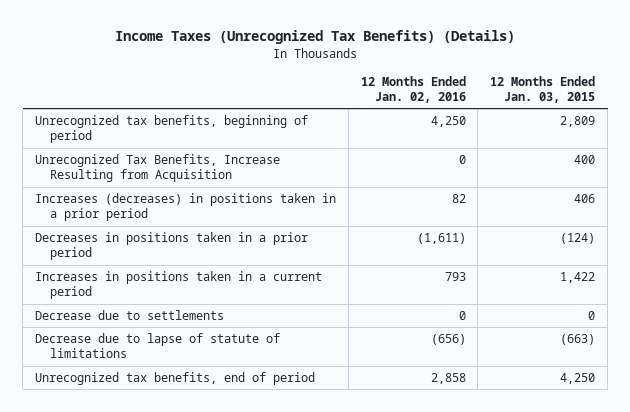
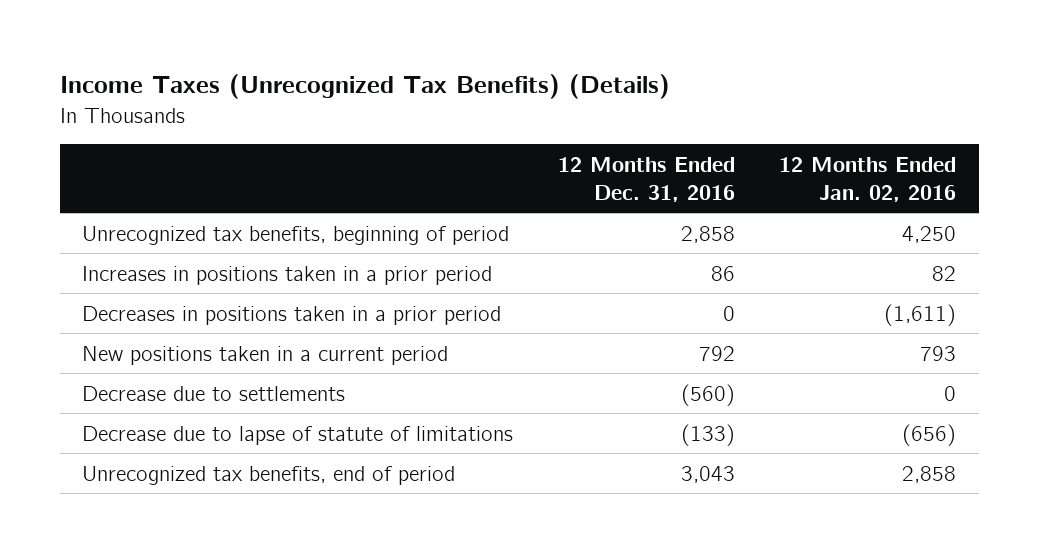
[490,75,596,104] 12 Months Ended Jan. 03, 2015 -> none
none -> [557,156,735,202] 12 Months Ended Dec. 31, 2016
[34,153,280,183] Unrecognized Tax Benefits, Increase Resulting from Acquisition -> none
[34,192,336,222] Increases (decreases) in positions taken in a prior period -> [81,265,492,285] Increases in positions taken in a prior period
[34,270,322,300] Increases in positions taken in a current period -> [81,345,448,365] New positions taken in a current period

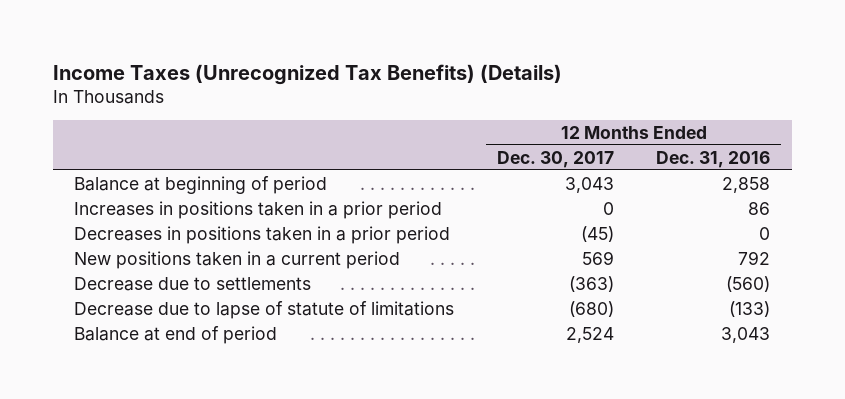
[779,156,957,202] 12 Months Ended Jan. 02, 2016 -> none
none -> [496,150,614,168] Dec. 30, 2017
[81,225,509,245] Unrecognized tax benefits, beginning of period -> [74,175,328,194] Balance at beginning of period
[81,465,455,485] Unrecognized tax benefits, end of period -> [74,325,278,344] Balance at end of period

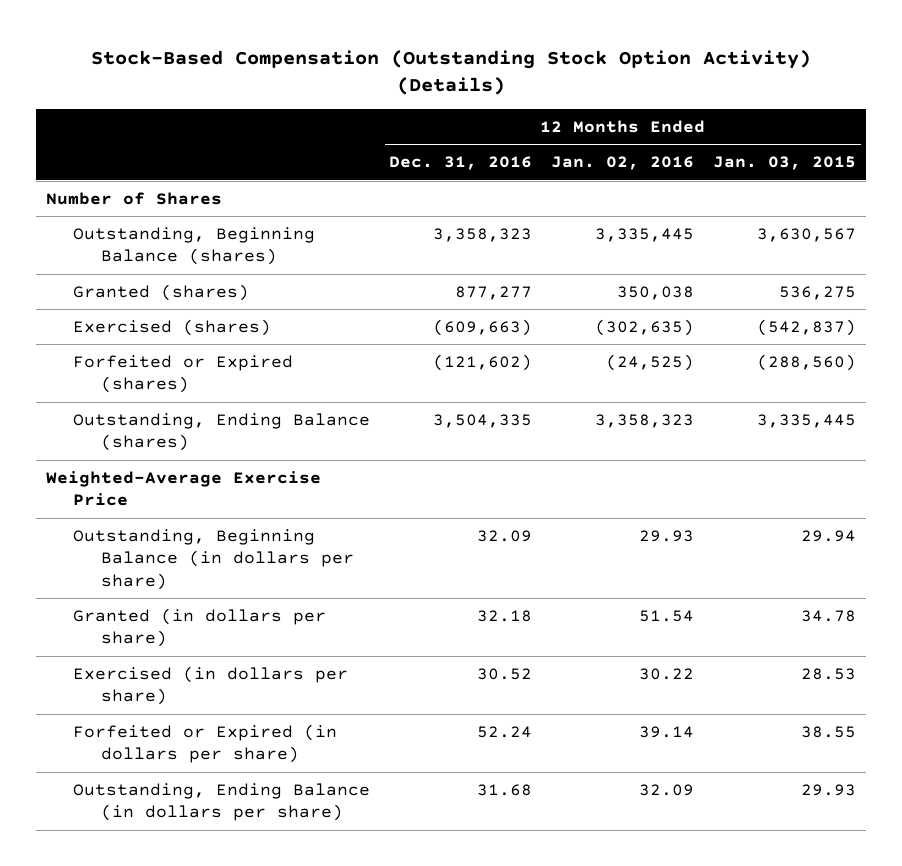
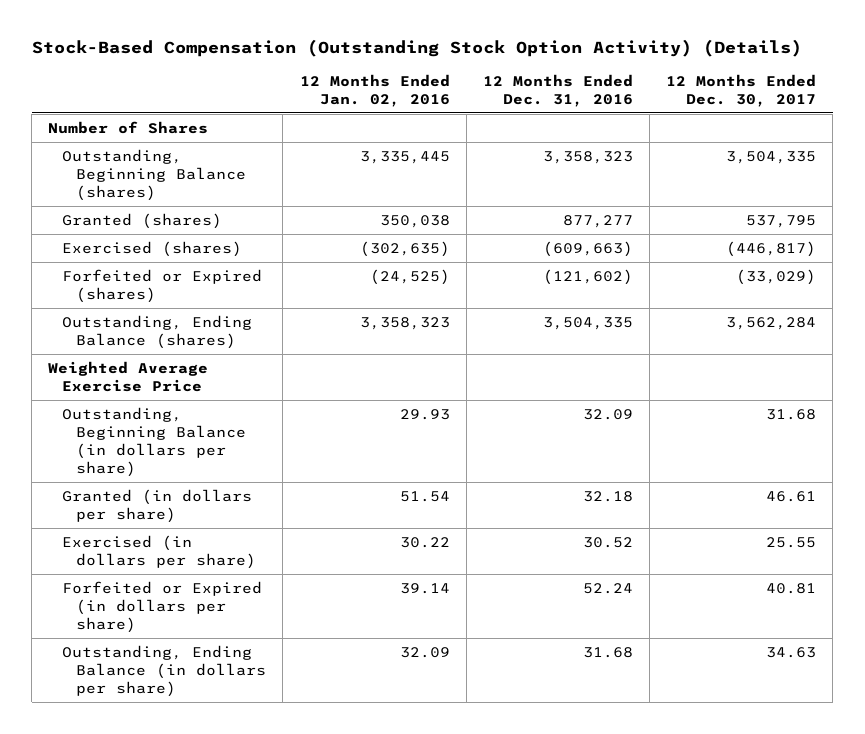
[713,156,857,171] Jan. 03, 2015 -> none
none -> [666,73,817,107] 12 Months Ended Dec. 30, 2017
[45,470,321,507] Weighted-Average Exercise Price -> [48,360,209,392] Weighted Average Exercise Price

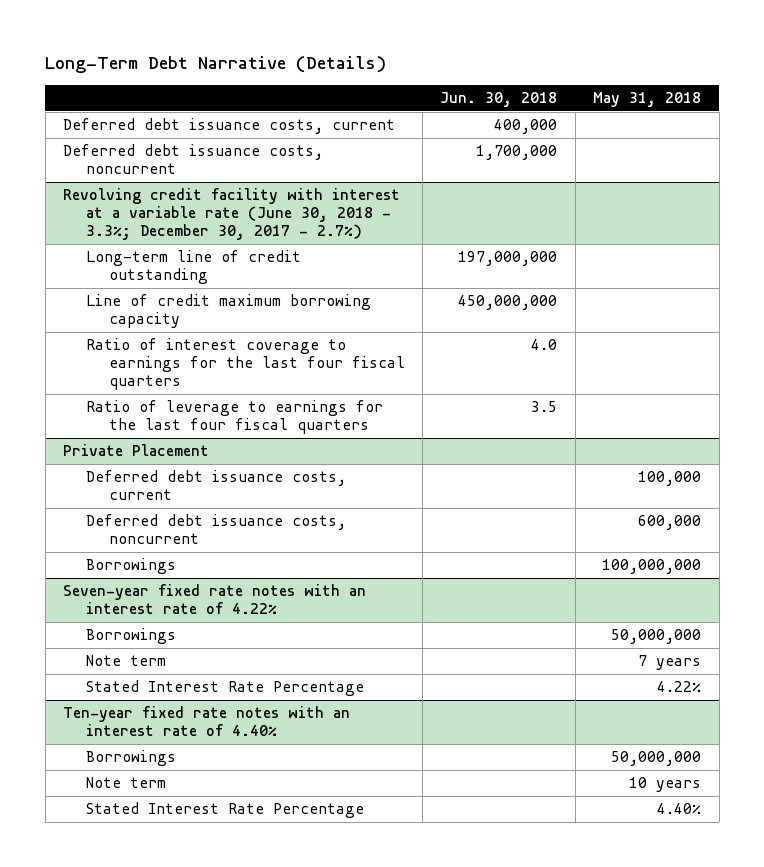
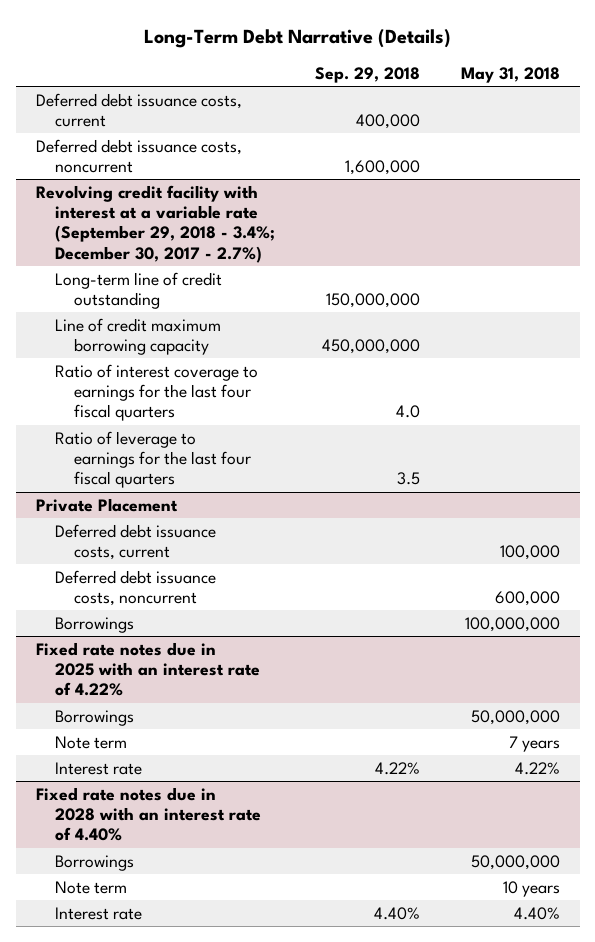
[440,92,558,108] Jun. 30, 2018 -> none
none -> [315,66,421,83] Sep. 29, 2018
[63,188,401,241] Revolving credit facility with interest at a variable rate (June 30, 2018 - 3.3%; December 30, 2017 - 2.7%) -> [35,184,275,263] Revolving credit facility with interest at a variable rate (September 29, 2018 - 3.4%; December 30, 2017 - 2.7%)
[63,584,367,615] Seven-year fixed rate notes with an interest rate of 4.22% -> [35,641,260,697] Fixed rate notes due in 2025 with an interest rate of 4.22%
[85,680,364,697] Stated Interest Rate Percentage -> [54,761,142,775] Interest rate
[63,706,351,737] Ten-year fixed rate notes with an interest rate of 4.40% -> [35,786,261,842] Fixed rate notes due in 2028 with an interest rate of 4.40%
[85,802,364,819] Stated Interest Rate Percentage -> [54,906,142,920] Interest rate

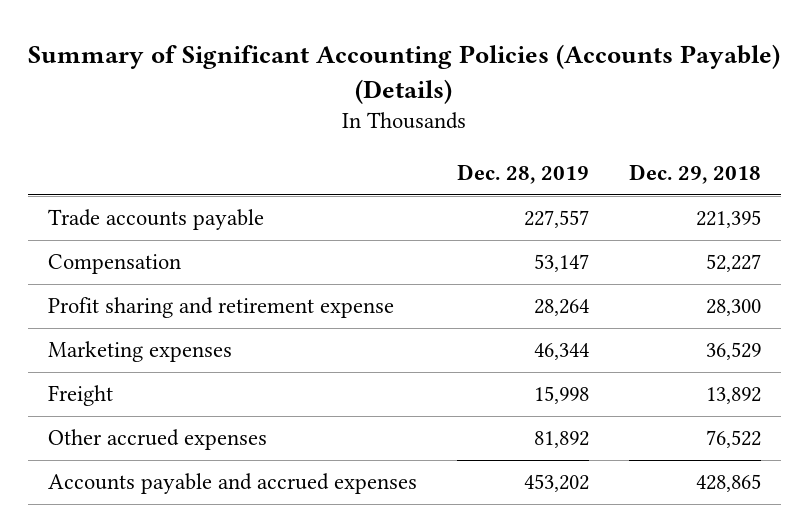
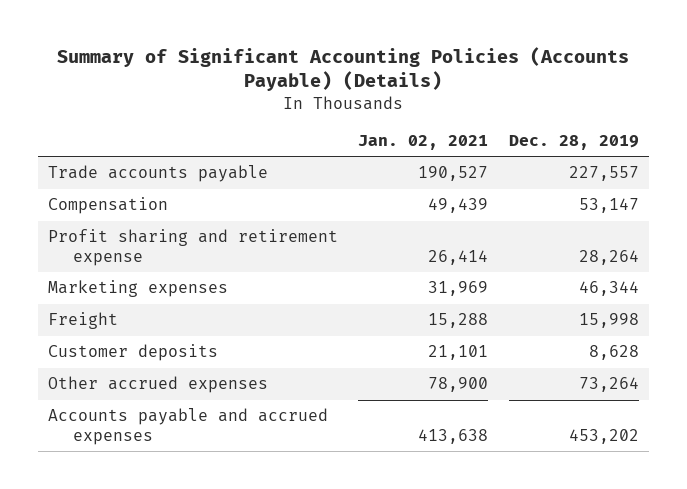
[628,164,761,185] Dec. 29, 2018 -> none
none -> [358,134,489,150] Jan. 02, 2021
none -> [48,344,219,362] Customer deposits
[533,431,589,449] 81,892 -> [578,377,639,393] 73,264

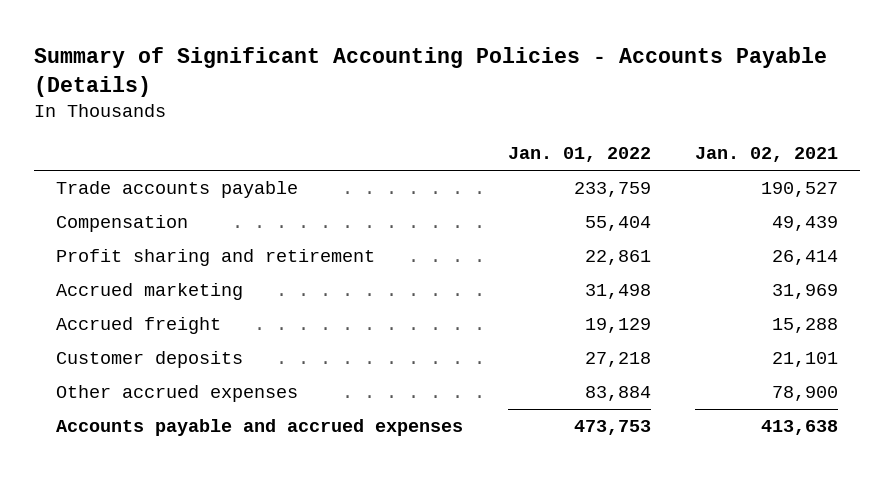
[57,46,630,92] Summary of Significant Accounting Policies (Accounts Payable) (Details) -> [33,46,827,97] Summary of Significant Accounting Policies - Accounts Payable (Details)
[508,134,639,150] Dec. 28, 2019 -> none
none -> [507,147,651,163] Jan. 01, 2022
[48,229,339,266] Profit sharing and retirement expense -> [56,249,376,267] Profit sharing and retirement
[48,280,229,298] Marketing expenses -> [56,283,244,301] Accrued marketing
[48,312,119,330] Freight -> [56,317,222,335] Accrued freight

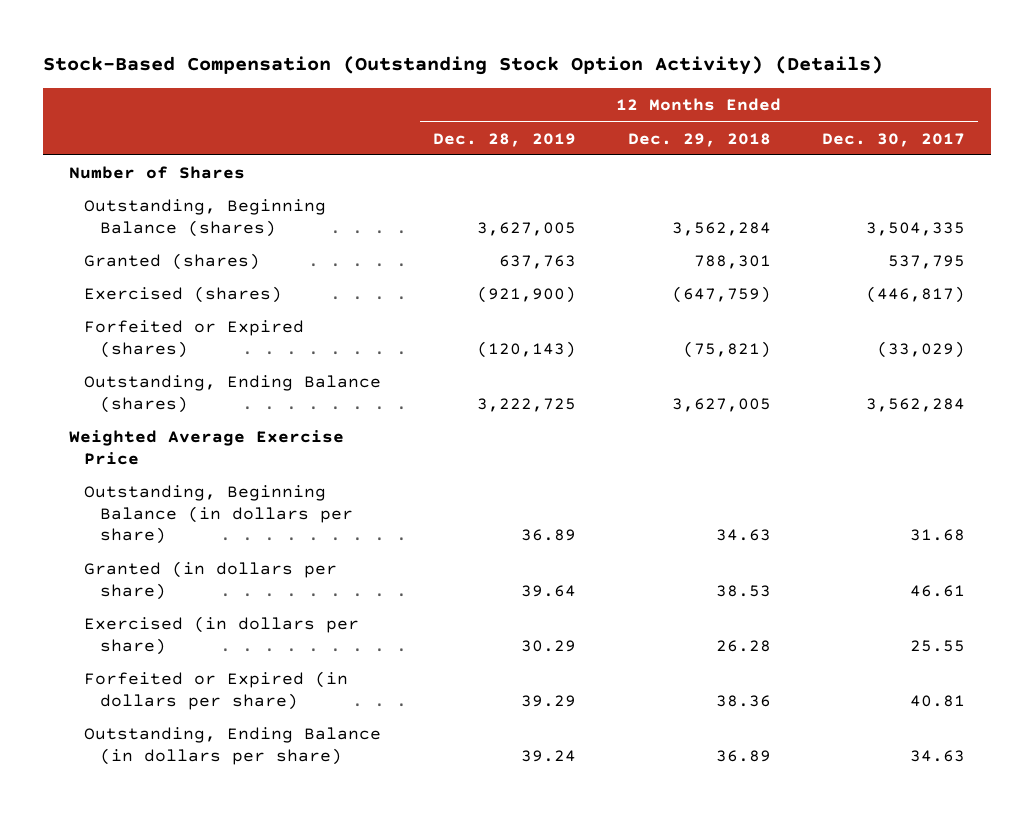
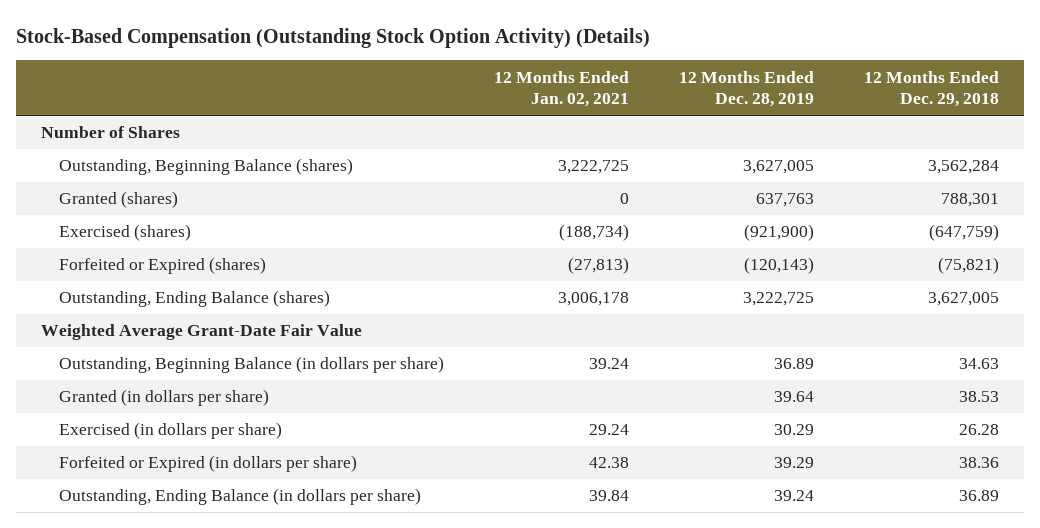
[822,132,966,147] Dec. 30, 2017 -> none
none -> [493,70,629,108] 12 Months Ended Jan. 02, 2021
[68,429,344,465] Weighted Average Exercise Price -> [40,324,362,341] Weighted Average Grant-Date Fair Value

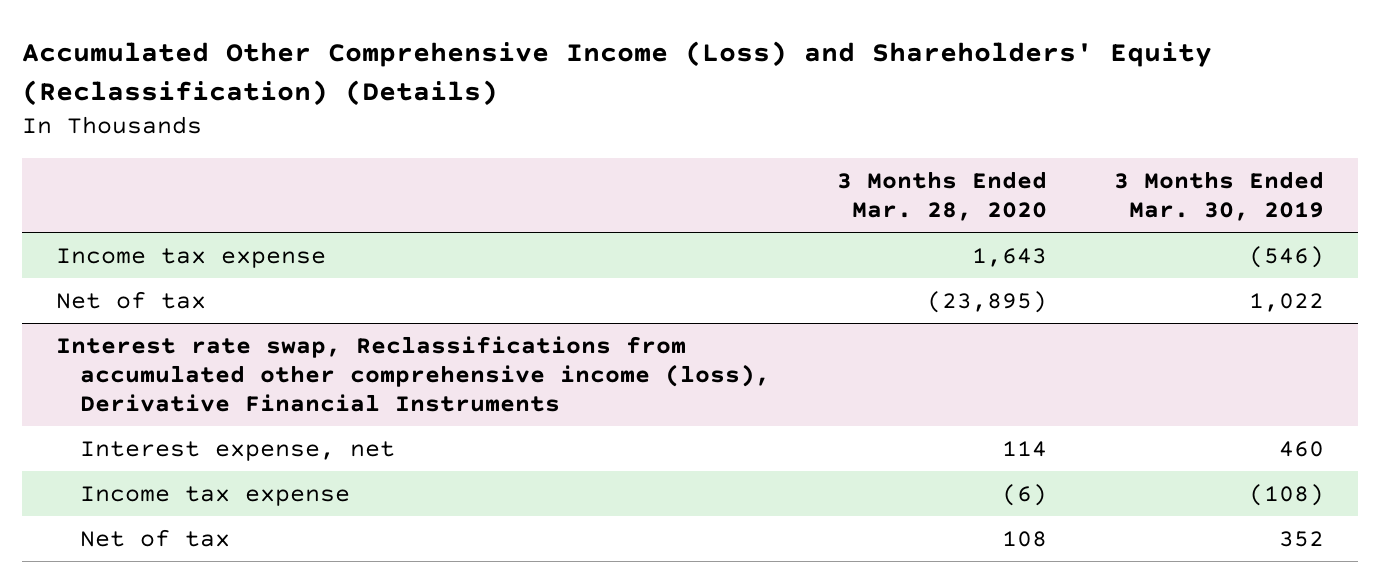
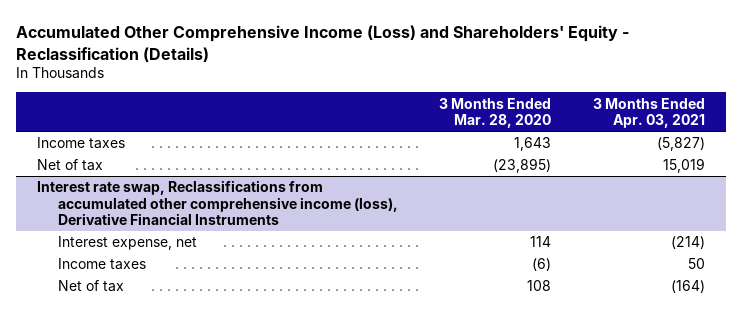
[21,40,1212,106] Accumulated Other Comprehensive Income (Loss) and Shareholders' Equity (Reclassification) (Details) -> [16,24,630,62] Accumulated Other Comprehensive Income (Loss) and Shareholders' Equity - Reclassification (Details)
[1114,171,1325,222] 3 Months Ended Mar. 30, 2019 -> none
none -> [593,97,706,129] 3 Months Ended Apr. 03, 2021
[55,247,326,268] Income tax expense -> [36,137,125,150] Income taxes
[80,485,351,506] Income tax expense -> [57,258,146,271] Income taxes

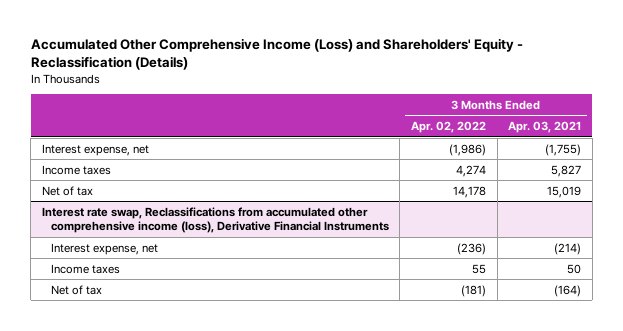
[439,97,552,129] 3 Months Ended Mar. 28, 2020 -> none
none -> [410,121,486,134] Apr. 02, 2022
none -> [41,143,149,156] Interest expense, net
[657,137,706,152] (5,827) -> [551,164,582,177] 5,827

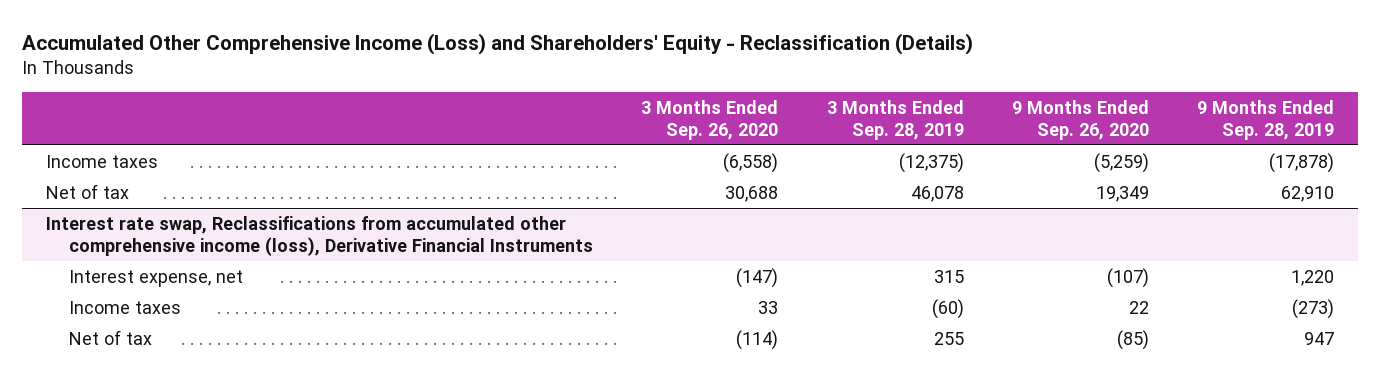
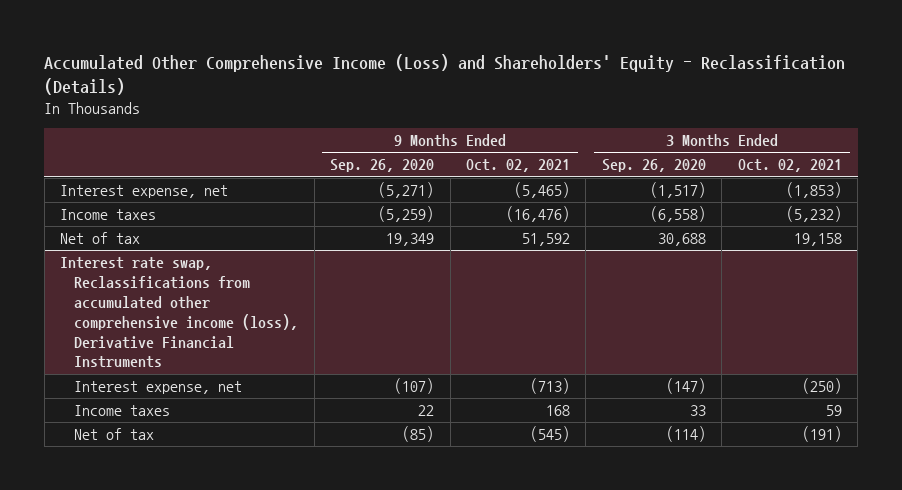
[826,99,964,140] 3 Months Ended Sep. 28, 2019 -> none
[1197,99,1335,140] 9 Months Ended Sep. 28, 2019 -> none
none -> [466,159,571,173] Oct. 02, 2021
none -> [737,159,842,173] Oct. 02, 2021
none -> [60,185,229,199] Interest expense, net

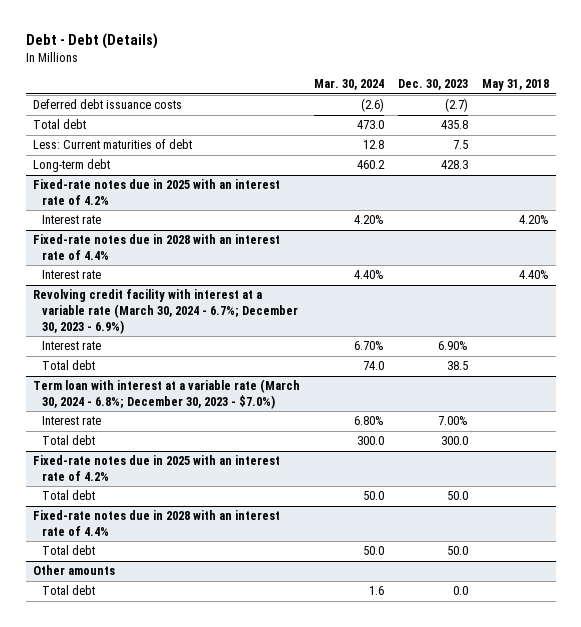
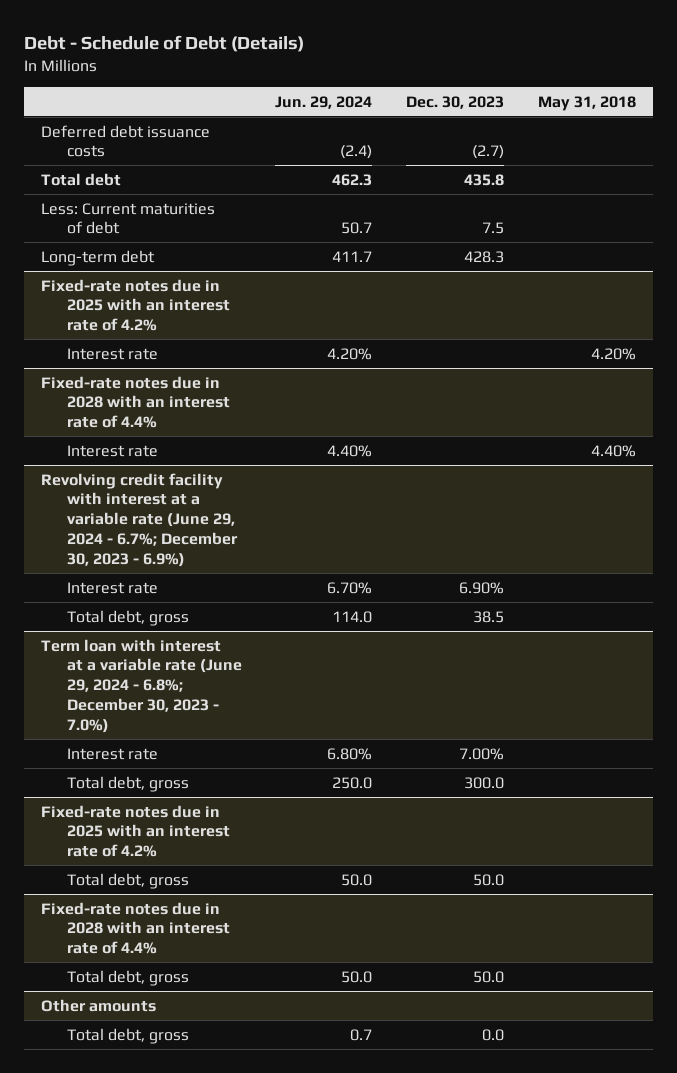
[25,32,158,49] Debt - Debt (Details) -> [24,35,305,53] Debt - Schedule of Debt (Details)
[313,79,384,91] Mar. 30, 2024 -> none
none -> [275,95,373,109] Jun. 29, 2024
[32,289,299,334] Revolving credit facility with interest at a variable rate (March 30, 2024 - 6.7%; December 30, 2023 - 6.9%) -> [41,472,238,567] Revolving credit facility with interest at a variable rate (June 29, 2024 - 6.7%; December 30, 2023 - 6.9%)
[42,360,96,371] Total debt -> [66,609,189,626] Total debt, gross
[32,379,300,409] Term loan with interest at a variable rate (March 30, 2024 - 6.8%; December 30, 2023 - $7.0%) -> [41,638,242,733] Term loan with interest at a variable rate (June 29, 2024 - 6.8%; December 30, 2023 - 7.0%)
[42,435,96,446] Total debt -> [66,775,189,792] Total debt, gross
[42,490,96,501] Total debt -> [66,872,189,889] Total debt, gross
[42,545,96,556] Total debt -> [66,969,189,986] Total debt, gross
[42,585,96,596] Total debt -> [66,1027,189,1044] Total debt, gross

